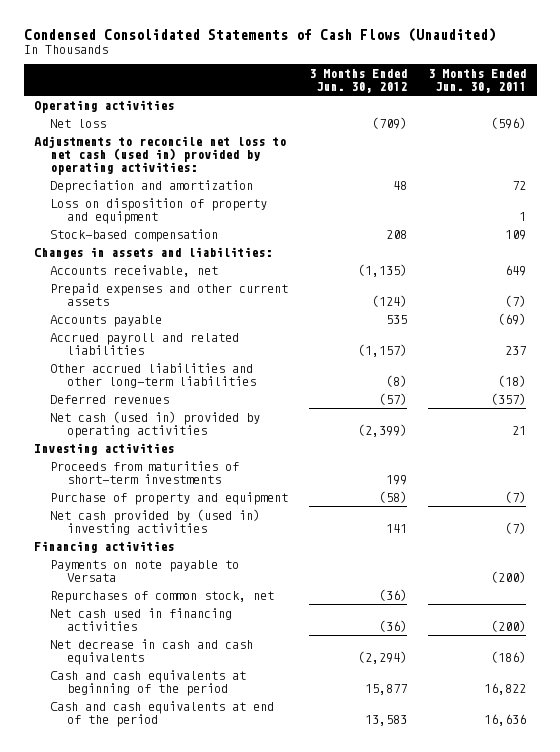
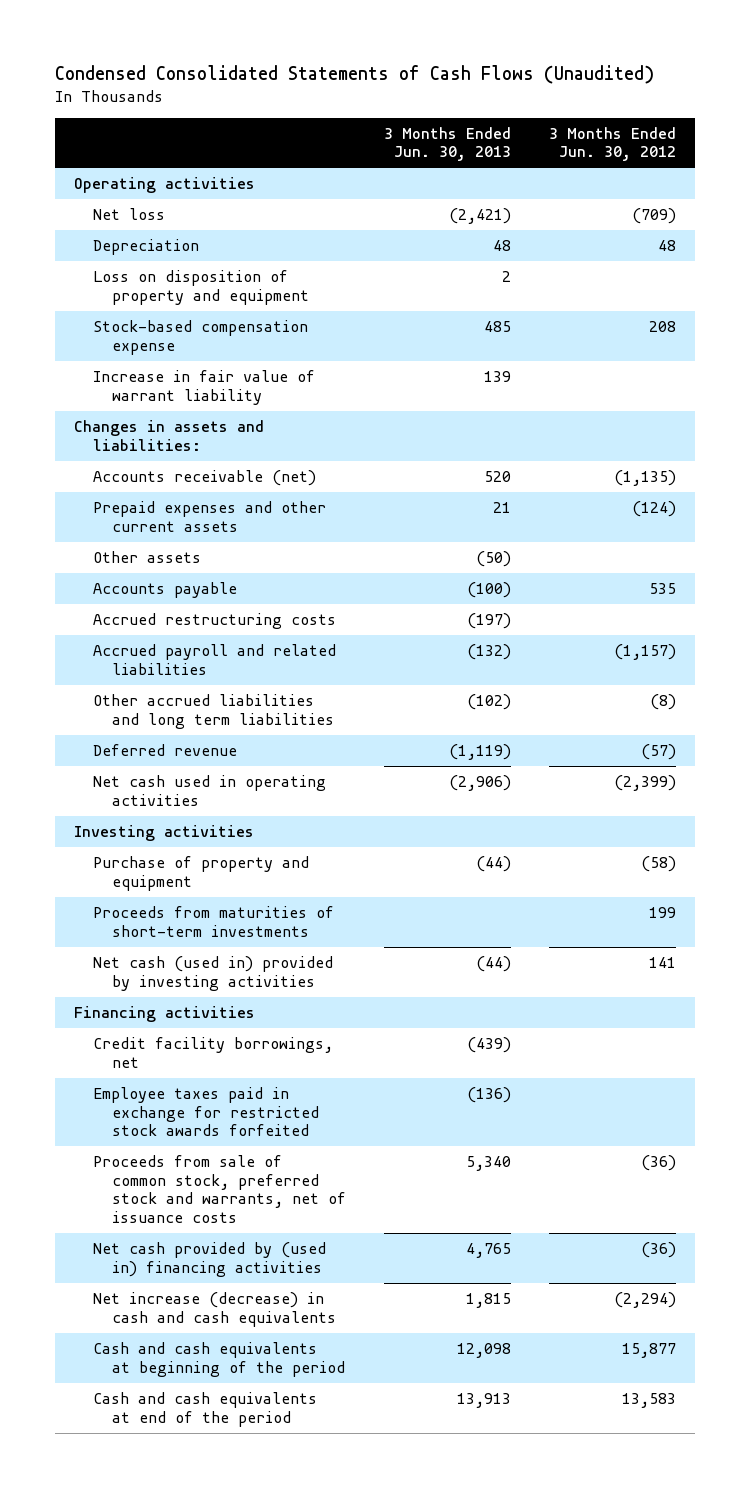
[428,68,527,94] 3 Months Ended Jun. 30, 2011 -> none
none -> [384,126,512,162] 3 Months Ended Jun. 30, 2013
[34,135,287,176] Adjustments to reconcile net loss to net cash (used in) provided by operating activities: -> none
[50,179,254,193] Depreciation and amortization -> none
none -> [93,239,200,256] Depreciation
[50,228,219,242] Stock-based compensation -> [93,320,309,355] Stock-based compensation expense
none -> [93,370,316,405] Increase in fair value of warrant liability
[50,264,219,277] Accounts receivable, net -> [93,470,317,487] Accounts receivable (net)
none -> [93,551,202,564] Other assets
none -> [93,613,337,630] Accrued restructuring costs
[50,362,256,389] Other accrued liabilities and other long-term liabilities -> [93,694,335,729] Other accrued liabilities and long term liabilities
[50,394,170,404] Deferred revenues -> [93,744,238,757] Deferred revenue
[50,410,261,439] Net cash (used in) provided by operating activities -> [93,775,327,806] Net cash used in operating activities
[50,460,240,485] Proceeds from maturities of short-term investments -> [93,906,335,937] Proceeds from maturities of short-term investments
[50,508,261,536] Net cash provided by (used in) investing activities -> [93,956,334,991] Net cash (used in) provided by investing activities
[50,559,240,583] Payments on note payable to Versata -> none
[50,590,275,603] Repurchases of common stock, net -> none
none -> [93,1037,334,1068] Credit facility borrowings, net
none -> [93,1087,320,1137] Employee taxes paid in exchange for restricted stock awards forfeited
none -> [93,1155,347,1224] Proceeds from sale of common stock, preferred stock and warrants, net of issuance costs
[50,607,233,632] Net cash used in financing activities -> [93,1242,327,1277] Net cash provided by (used in) financing activities
[50,638,254,666] Net decrease in cash and cash equivalents -> [93,1292,337,1327] Net increase (decrease) in cash and cash equivalents

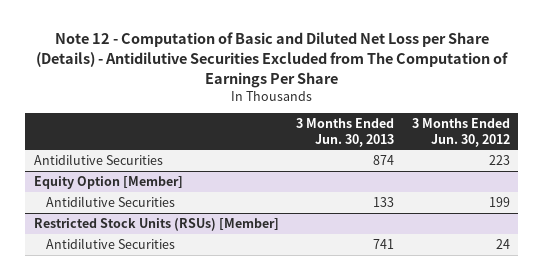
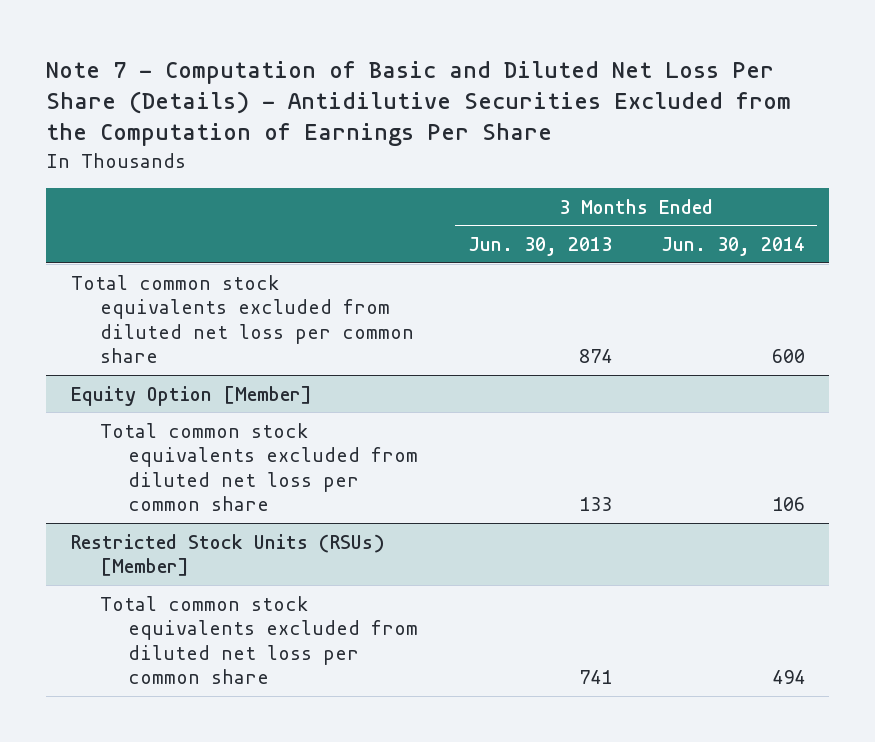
[35,32,508,88] Note 12 - Computation of Basic and Diluted Net Loss per Share (Details) - Antidilutive Securities Excluded from The Computation of Earnings Per Share -> [46,60,792,147] Note 7 - Computation of Basic and Diluted Net Loss Per Share (Details) - Antidilutive Securities Excluded from the Computation of Earnings Per Share
[411,118,510,147] 3 Months Ended Jun. 30, 2012 -> none
none -> [660,237,805,257] Jun. 30, 2014
[33,154,163,166] Antidilutive Securities -> [70,274,414,364] Total common stock equivalents excluded from diluted net loss per common share
[46,196,176,208] Antidilutive Securities -> [99,422,419,512] Total common stock equivalents excluded from diluted net loss per common share
[46,238,176,250] Antidilutive Securities -> [99,595,419,685] Total common stock equivalents excluded from diluted net loss per common share

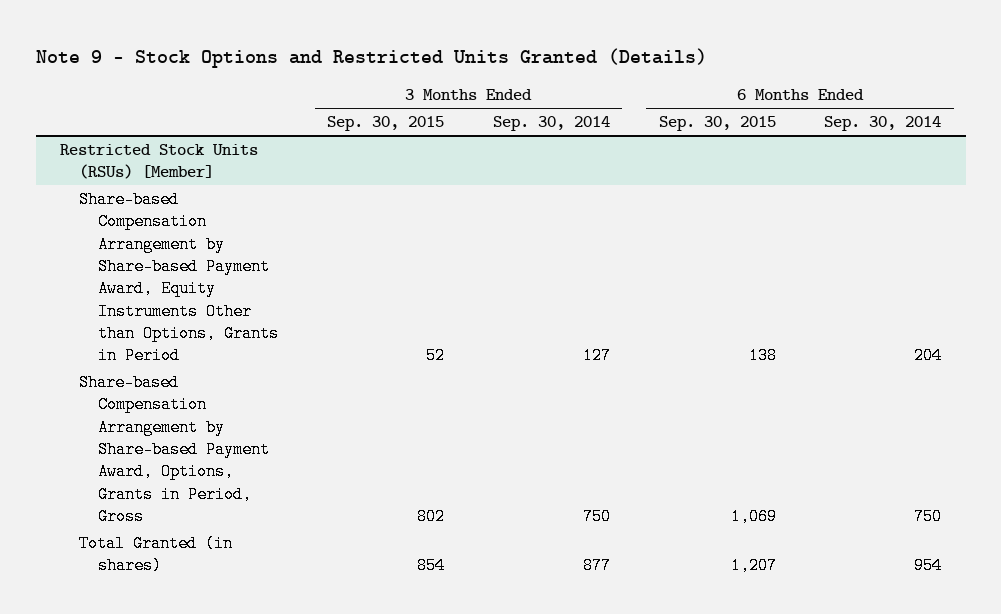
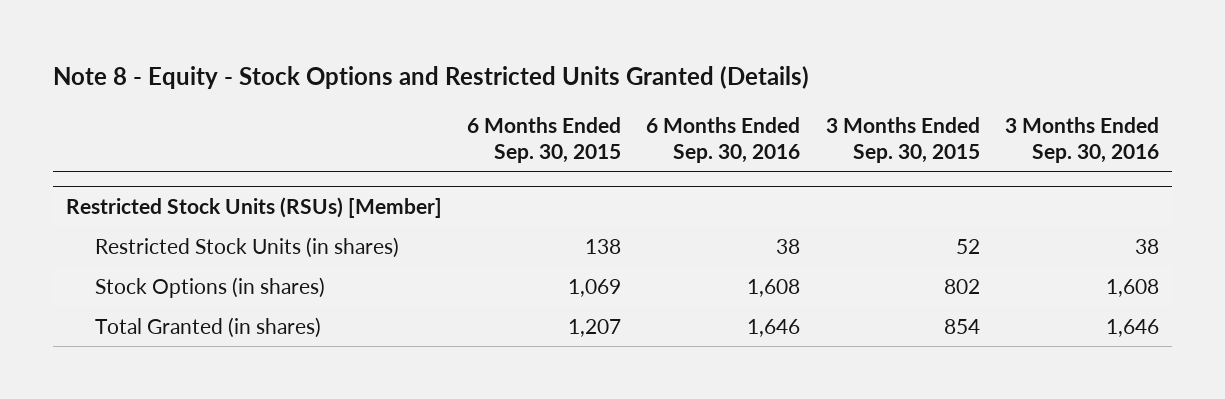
[35,48,707,69] Note 9 - Stock Options and Restricted Units Granted (Details) -> [52,65,809,89] Note 8 - Equity - Stock Options and Restricted Units Granted (Details)
[492,116,610,132] Sep. 30, 2014 -> none
[824,116,942,132] Sep. 30, 2014 -> none
none -> [646,116,801,163] 6 Months Ended Sep. 30, 2016
none -> [1004,116,1159,163] 3 Months Ended Sep. 30, 2016
[79,190,280,365] Share-based Compensation Arrangement by Share-based Payment Award, Equity Instruments Other than Options, Grants in Period -> [94,236,399,258] Restricted Stock Units (in shares)
[79,373,271,525] Share-based Compensation Arrangement by Share-based Payment Award, Options, Grants in Period, Gross -> [94,276,325,298] Stock Options (in shares)

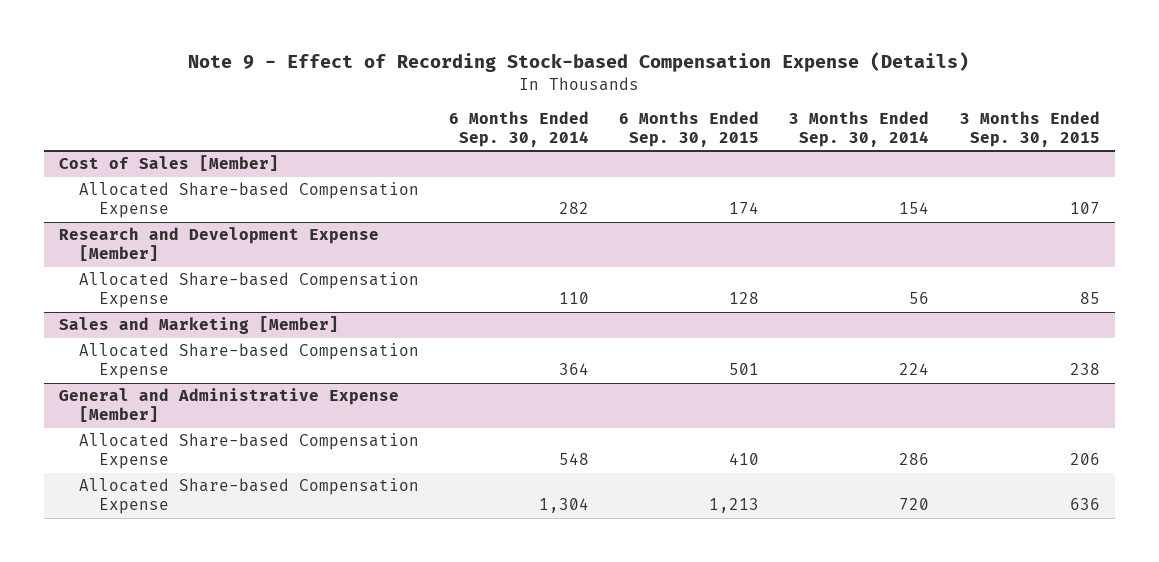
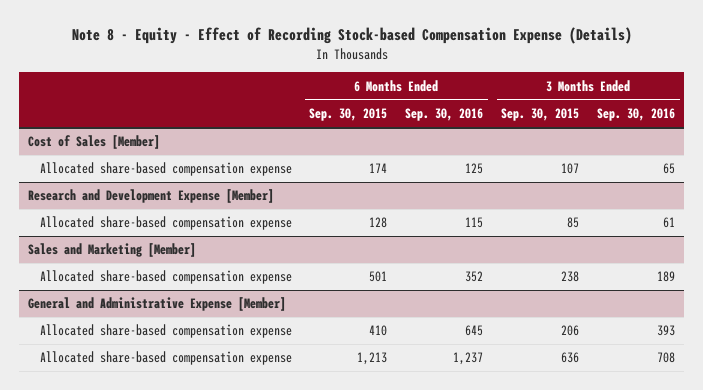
[188,52,970,73] Note 9 - Effect of Recording Stock-based Compensation Expense (Details) -> [71,27,632,45] Note 8 - Equity - Effect of Recording Stock-based Compensation Expense (Details)
[449,110,590,147] 6 Months Ended Sep. 30, 2014 -> none
[789,110,930,147] 3 Months Ended Sep. 30, 2014 -> none
none -> [405,108,484,122] Sep. 30, 2016
none -> [597,108,676,122] Sep. 30, 2016
[78,182,419,219] Allocated Share-based Compensation Expense -> [39,162,292,177] Allocated share-based compensation expense
[78,272,419,309] Allocated Share-based Compensation Expense -> [39,216,292,231] Allocated share-based compensation expense
[78,343,419,380] Allocated Share-based Compensation Expense -> [39,270,292,285] Allocated share-based compensation expense
[78,433,419,470] Allocated Share-based Compensation Expense -> [39,324,292,339] Allocated share-based compensation expense
[78,478,419,515] Allocated Share-based Compensation Expense -> [39,351,292,366] Allocated share-based compensation expense

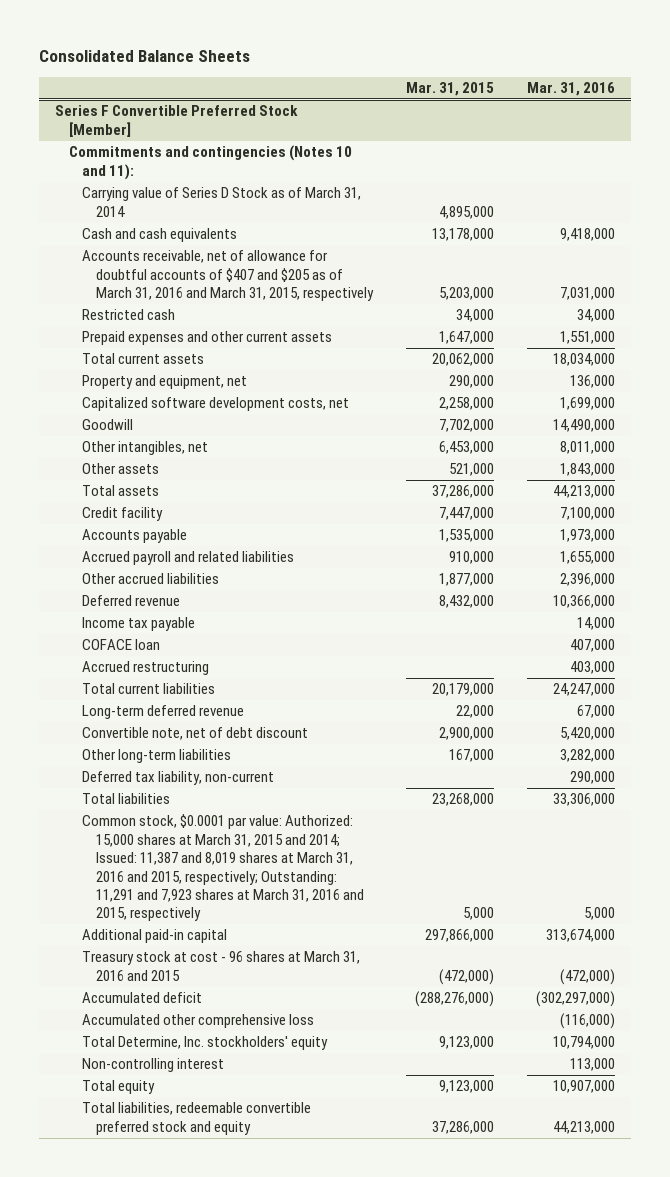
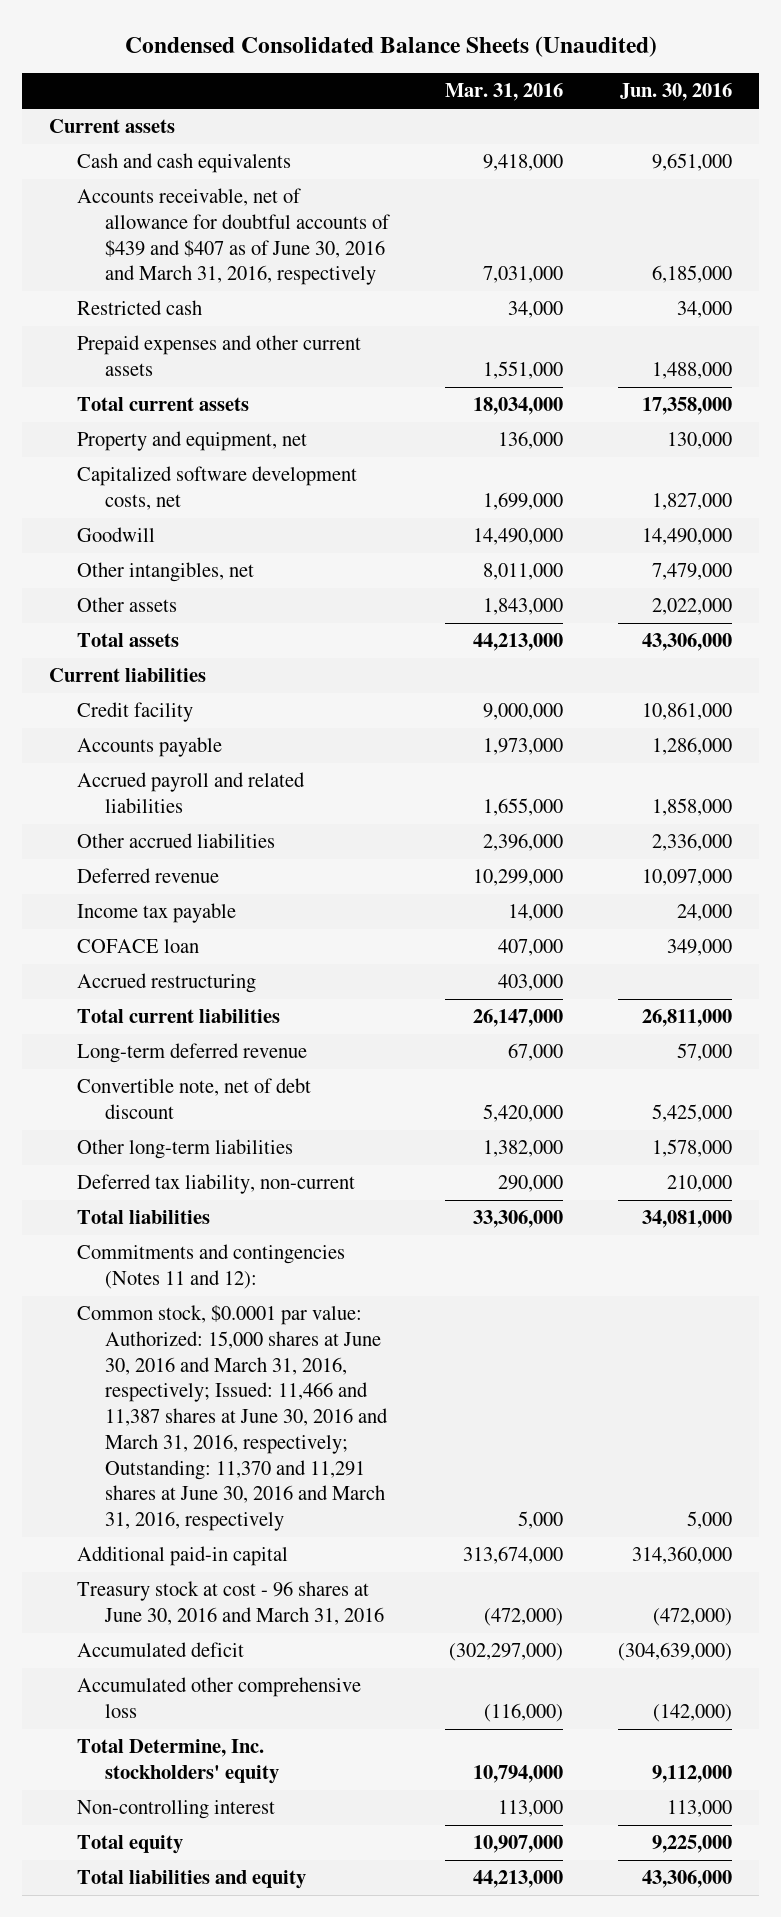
[38,49,250,62] Consolidated Balance Sheets -> [124,36,657,58] Condensed Consolidated Balance Sheets (Unaudited)
[405,82,494,97] Mar. 31, 2015 -> none
none -> [619,83,732,102] Jun. 30, 2016
[55,105,299,137] Series F Convertible Preferred Stock [Member] -> none
[68,145,352,180] Commitments and contingencies (Notes 10 and 11): -> none
[82,187,362,217] Carrying value of Series D Stock as of March 31, 2014 -> none
none -> [49,119,176,134] Current assets
[82,250,374,302] Accounts receivable, net of allowance for doubtful accounts of $407 and $205 as of March 31, 2016 and March 31, 2015, respectively -> [77,188,391,286] Accounts receivable, net of allowance for doubtful accounts of $439 and $407 as of June 30, 2016 and March 31, 2016, respectively
none -> [49,668,207,683] Current liabilities
[559,507,615,521] 7,100,000 -> [482,703,563,721] 9,000,000
[552,595,615,609] 10,366,000 -> [472,869,563,887] 10,299,000
[552,683,615,697] 24,247,000 -> [472,1009,563,1028] 26,147,000
[559,749,615,763] 3,282,000 -> [482,1140,563,1158] 1,382,000
none -> [77,1244,346,1289] Commitments and contingencies (Notes 11 and 12):
[82,814,364,922] Common stock, $0.0001 par value: Authorized: 15,000 shares at March 31, 2015 and 2014; Issued: 11,387 and 8,019 shares at March 31, 2016 and 2015, respectively; Outstanding: 11,291 and 7,923 shares at March 31, 2016 and 2015, respectively -> [77,1305,389,1532] Common stock, $0.0001 par value: Authorized: 15,000 shares at June 30, 2016 and March 31, 2016, respectively; Issued: 11,466 and 11,387 shares at June 30, 2016 and March 31, 2016, respectively; Outstanding: 11,370 and 11,291 shares at June 30, 2016 and March 31, 2016, respectively
[82,951,361,981] Treasury stock at cost - 96 shares at March 31, 2016 and 2015 -> [77,1581,385,1625] Treasury stock at cost - 96 shares at June 30, 2016 and March 31, 2016
[82,1102,312,1135] Total liabilities, redeemable convertible preferred stock and equity -> [77,1870,307,1890] Total liabilities and equity

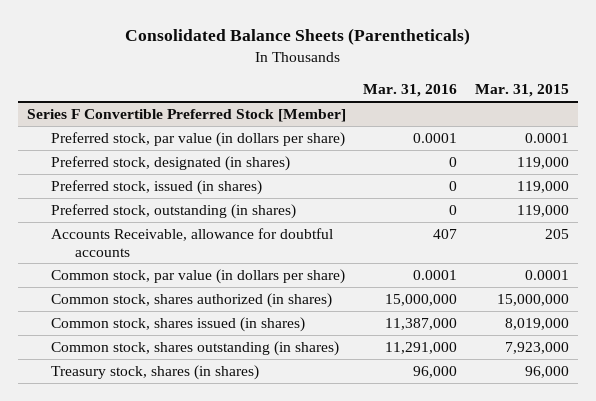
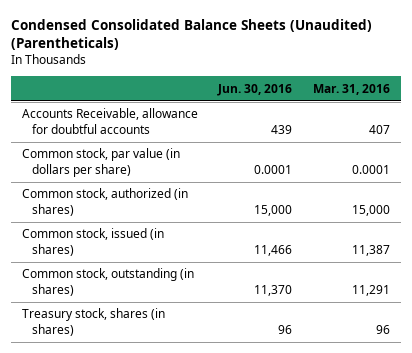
[124,28,470,46] Consolidated Balance Sheets (Parentheticals) -> [11,18,373,51] Condensed Consolidated Balance Sheets (Unaudited) (Parentheticals)
[475,84,570,98] Mar. 31, 2015 -> none
none -> [217,83,293,96] Jun. 30, 2016
[26,108,346,122] Series F Convertible Preferred Stock [Member] -> none
[50,131,345,147] Preferred stock, par value (in dollars per share) -> none
[50,155,290,171] Preferred stock, designated (in shares) -> none
[50,179,262,195] Preferred stock, issued (in shares) -> none
[50,203,296,219] Preferred stock, outstanding (in shares) -> none
[50,292,332,308] Common stock, shares authorized (in shares) -> [21,188,188,216] Common stock, authorized (in shares)
[385,293,458,306] 15,000,000 -> [352,204,391,216] 15,000
[50,316,305,332] Common stock, shares issued (in shares) -> [21,228,164,256] Common stock, issued (in shares)
[385,317,458,330] 11,387,000 -> [352,244,391,256] 11,387
[50,340,339,356] Common stock, shares outstanding (in shares) -> [21,268,194,296] Common stock, outstanding (in shares)
[385,341,458,354] 11,291,000 -> [352,284,391,296] 11,291
[413,365,458,378] 96,000 -> [376,324,391,334] 96

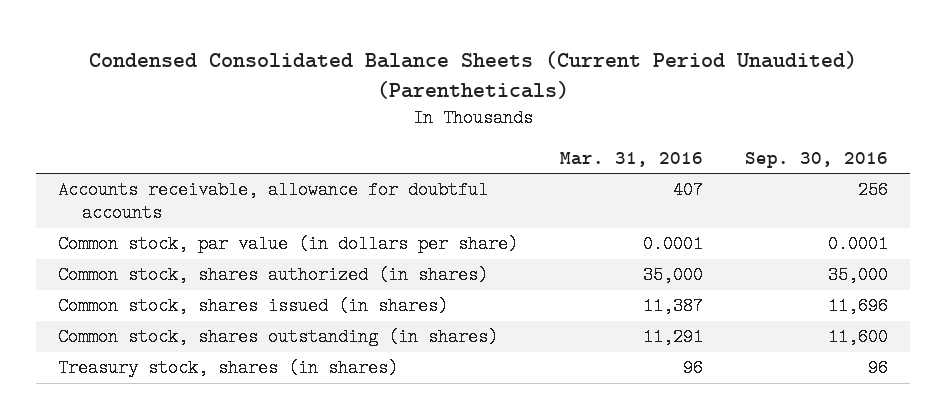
[11,18,373,51] Condensed Consolidated Balance Sheets (Unaudited) (Parentheticals) -> [89,50,858,99] Condensed Consolidated Balance Sheets (Current Period Unaudited) (Parentheticals)
[217,83,293,96] Jun. 30, 2016 -> none
none -> [745,151,889,168] Sep. 30, 2016
[21,108,198,134] Accounts Receivable, allowance for doubtful accounts -> [57,181,488,223] Accounts receivable, allowance for doubtful accounts
[21,188,188,216] Common stock, authorized (in shares) -> [57,266,488,285] Common stock, shares authorized (in shares)
[352,204,391,216] 15,000 -> [643,266,704,285] 35,000
[21,228,164,256] Common stock, issued (in shares) -> [57,297,448,316] Common stock, shares issued (in shares)
[21,268,194,296] Common stock, outstanding (in shares) -> [57,328,498,347] Common stock, shares outstanding (in shares)

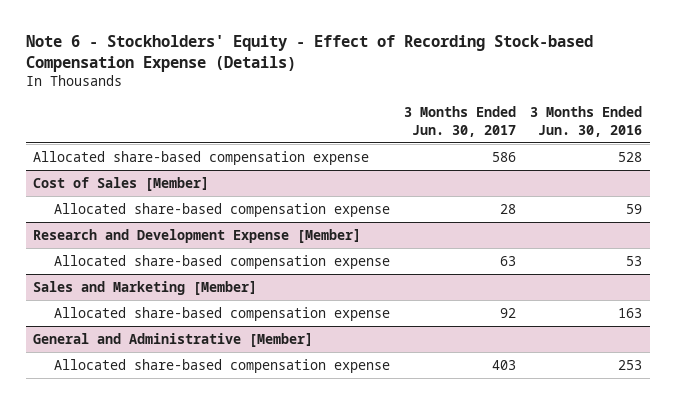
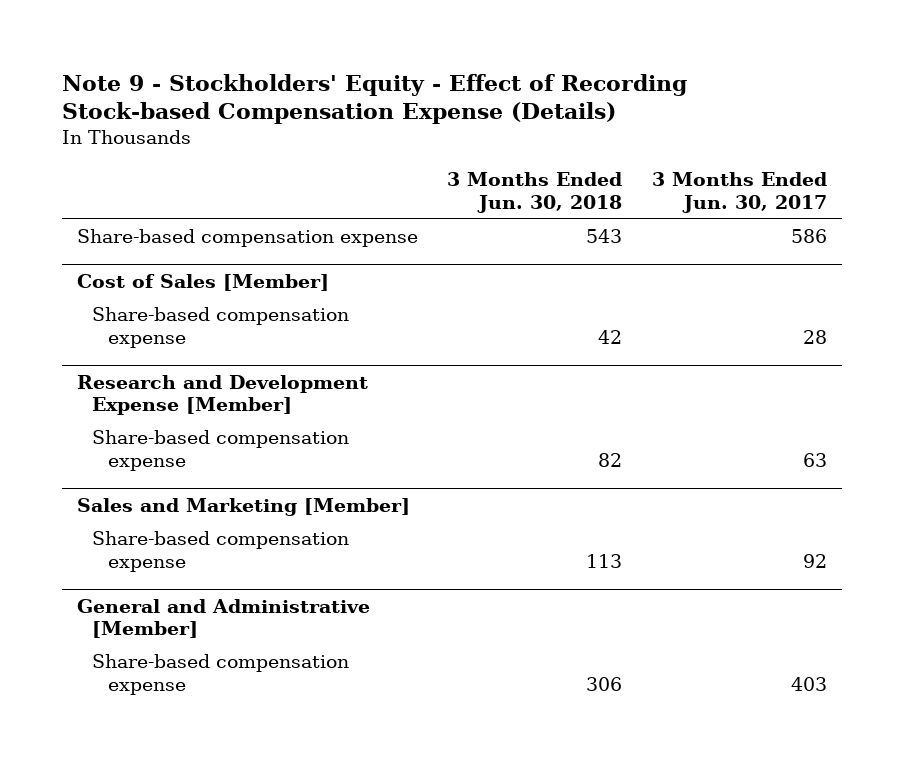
[25,34,593,72] Note 6 - Stockholders' Equity - Effect of Recording Stock-based Compensation Expense (Details) -> [61,73,687,125] Note 9 - Stockholders' Equity - Effect of Recording Stock-based Compensation Expense (Details)
[530,106,643,137] 3 Months Ended Jun. 30, 2016 -> none
none -> [447,172,623,213] 3 Months Ended Jun. 30, 2018
[32,150,369,165] Allocated share-based compensation expense -> [76,229,418,248] Share-based compensation expense
[53,202,390,217] Allocated share-based compensation expense -> [92,307,350,349] Share-based compensation expense
[53,254,390,269] Allocated share-based compensation expense -> [92,430,350,472] Share-based compensation expense
[53,306,390,321] Allocated share-based compensation expense -> [92,531,350,573] Share-based compensation expense
[53,358,390,373] Allocated share-based compensation expense -> [92,654,350,696] Share-based compensation expense

